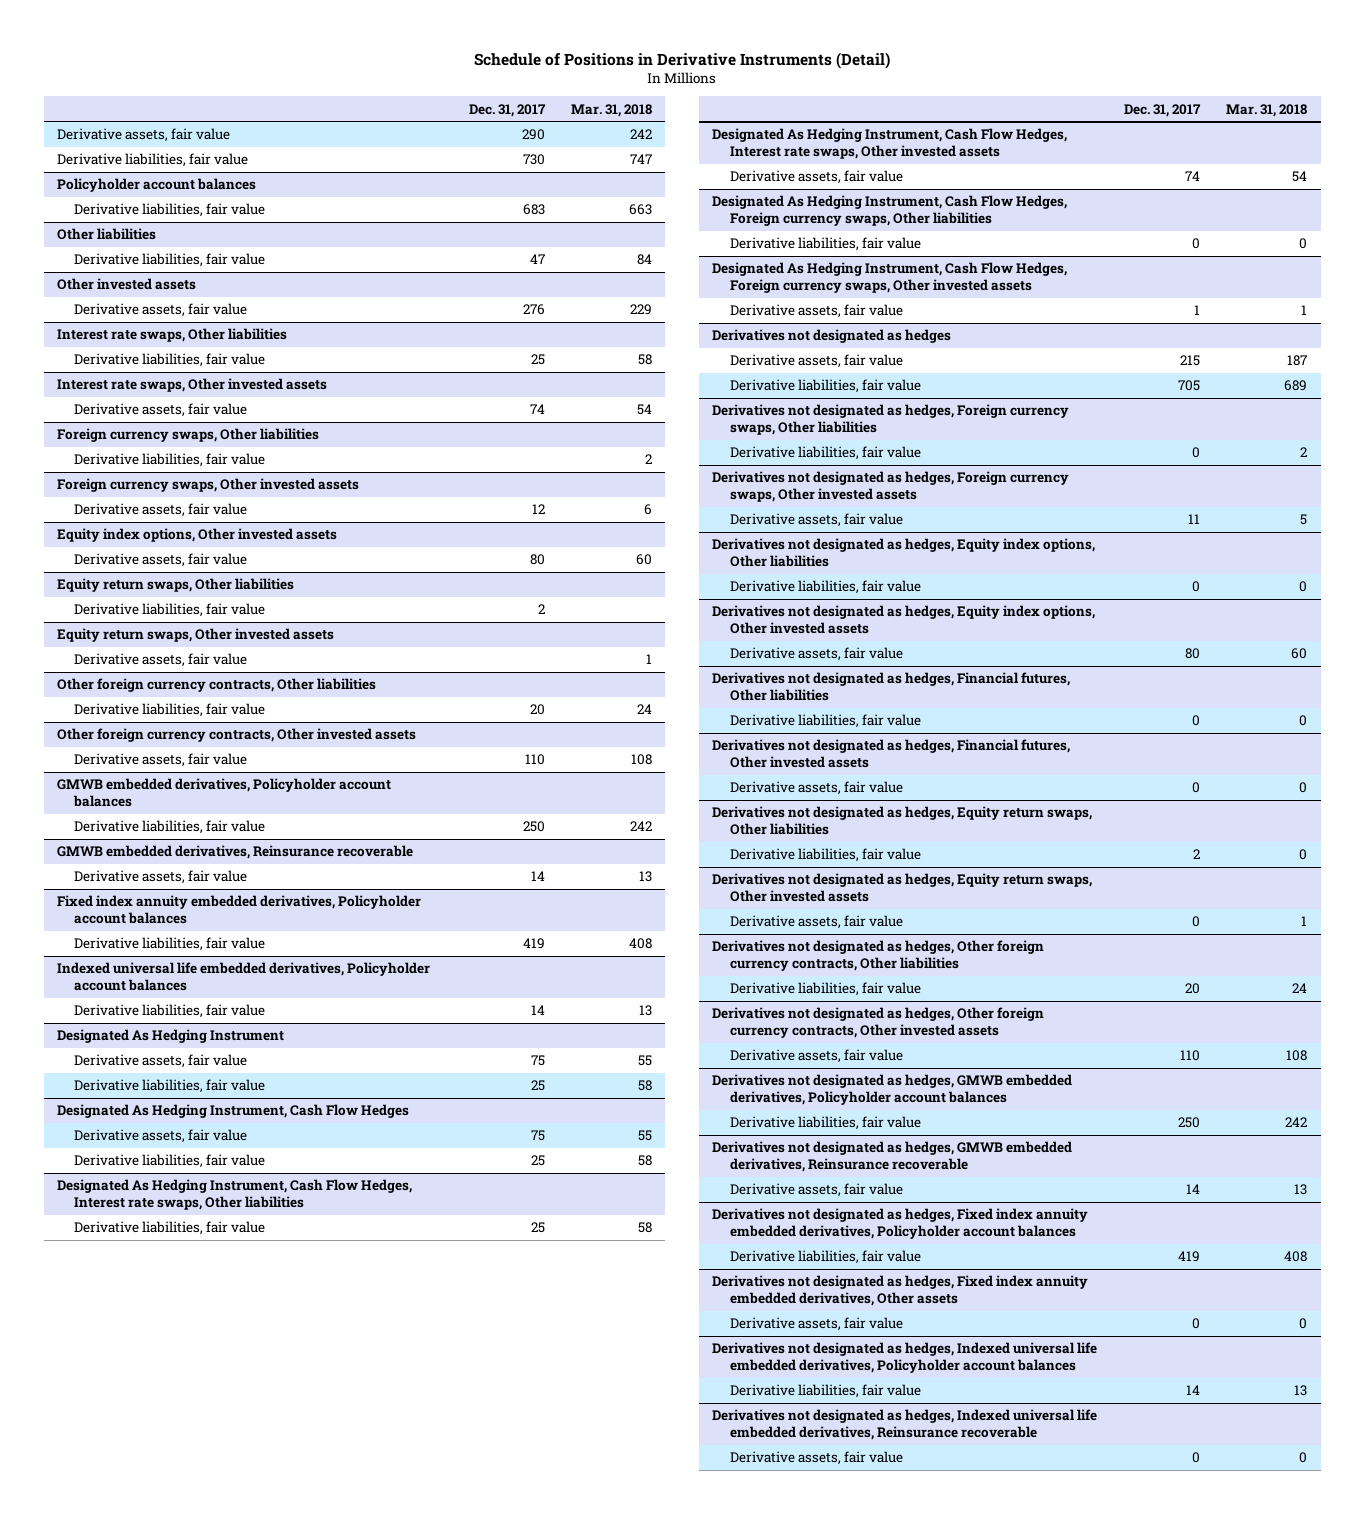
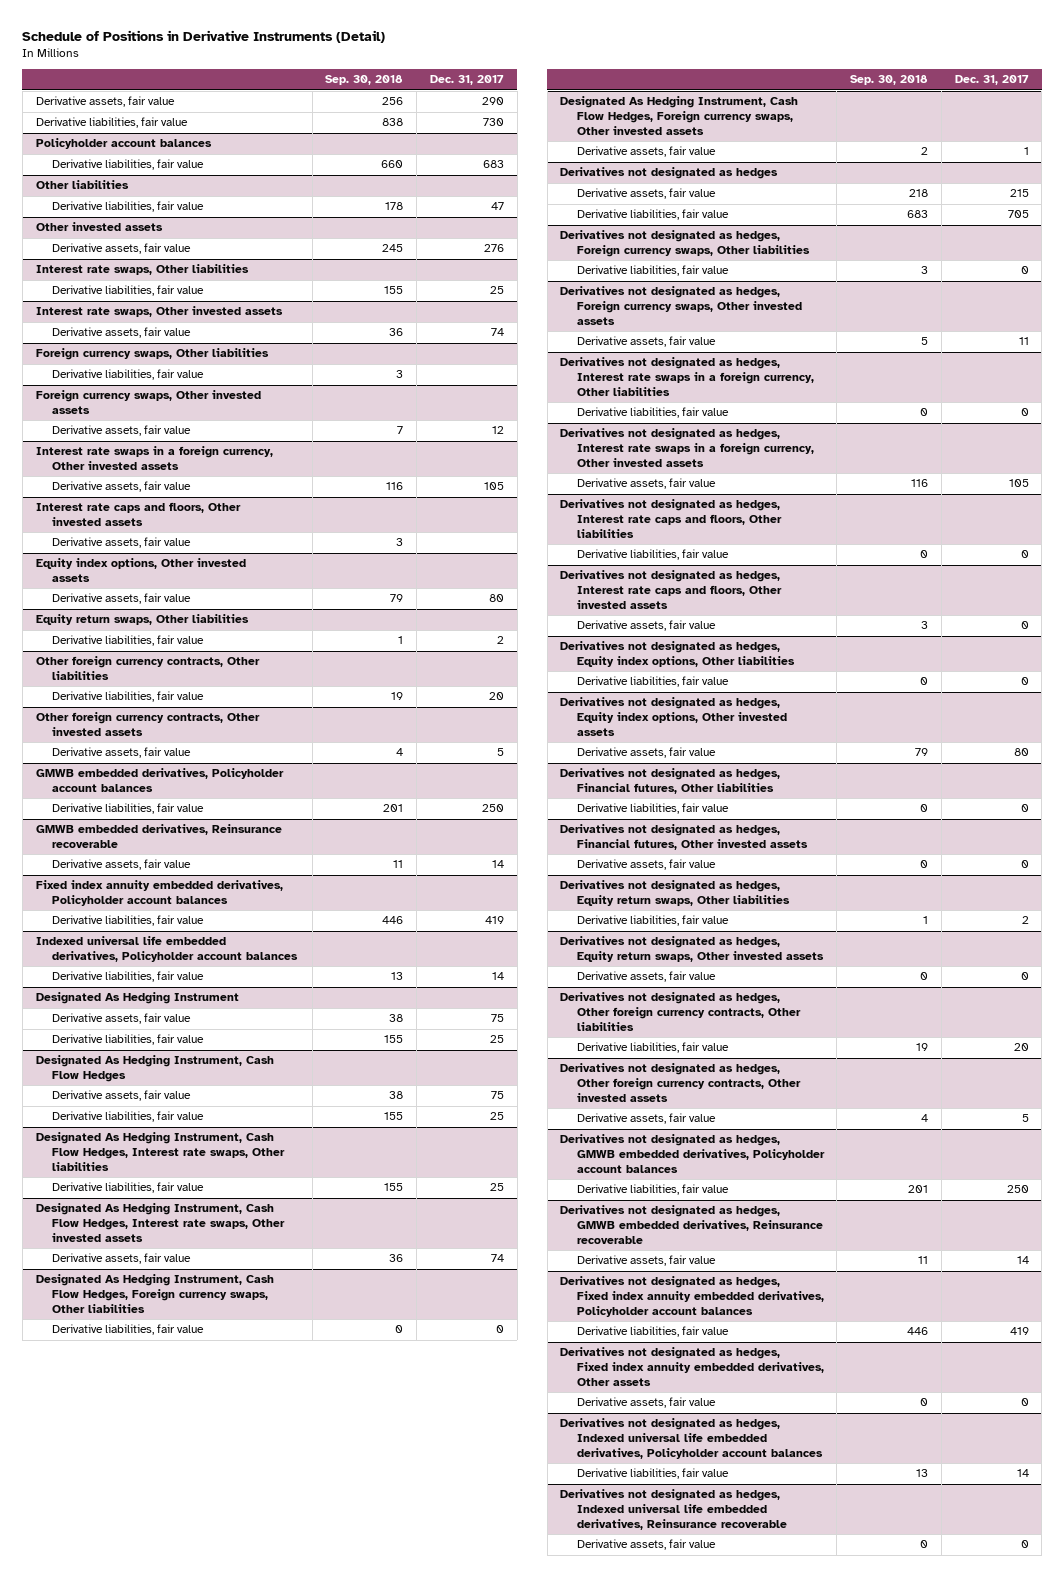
[571,103,653,117] Mar. 31, 2018 -> none
none -> [325,75,404,86] Sep. 30, 2018
none -> [35,446,273,470] Interest rate swaps in a foreign currency, Other invested assets
none -> [52,481,192,493] Derivative assets, fair value
none -> [35,502,241,526] Interest rate caps and floors, Other invested assets
none -> [52,537,192,549] Derivative assets, fair value
[57,628,335,643] Equity return swaps, Other invested assets -> none
[74,653,248,668] Derivative assets, fair value -> none
[524,754,545,766] 110 -> [496,748,504,757] 5
none -> [560,357,814,396] Derivatives not designated as hedges, Interest rate swaps in a foreign currency, Other liabilities
none -> [576,407,729,419] Derivative liabilities, fair value
none -> [560,428,814,467] Derivatives not designated as hedges, Interest rate swaps in a foreign currency, Other invested assets
none -> [576,478,716,490] Derivative assets, fair value
none -> [560,499,782,538] Derivatives not designated as hedges, Interest rate caps and floors, Other liabilities
none -> [576,549,729,561] Derivative liabilities, fair value
none -> [560,570,782,609] Derivatives not designated as hedges, Interest rate caps and floors, Other invested assets
none -> [576,620,716,632] Derivative assets, fair value
[1179,1050,1200,1062] 110 -> [1021,1114,1029,1123] 5

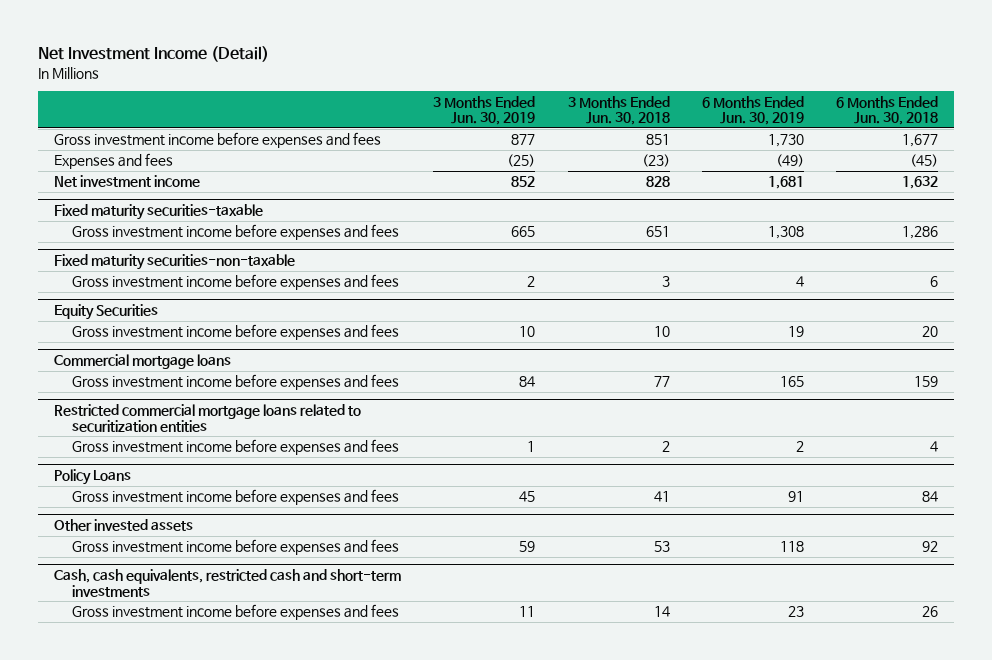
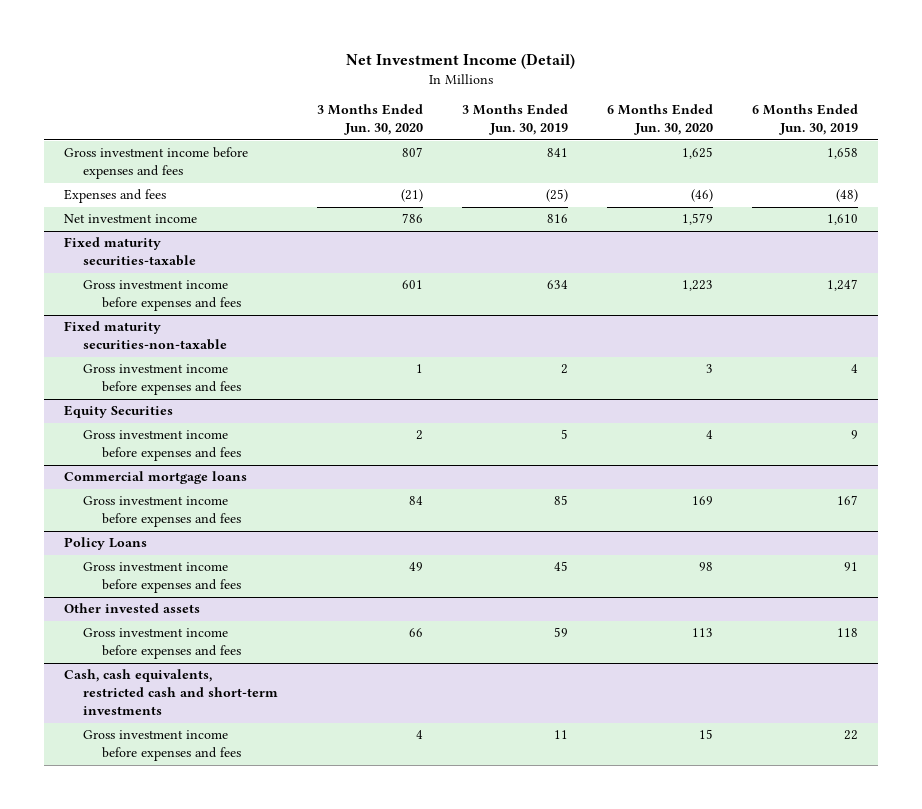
[567,95,670,126] 3 Months Ended Jun. 30, 2018 -> none
[836,95,939,126] 6 Months Ended Jun. 30, 2018 -> none
none -> [316,104,423,136] 3 Months Ended Jun. 30, 2020
none -> [607,104,714,136] 6 Months Ended Jun. 30, 2020
[511,134,536,146] 877 -> [547,148,569,158] 841
[767,134,804,148] 1,730 -> [827,147,859,160] 1,658
[775,154,804,168] (49) -> [836,189,859,203] (48)
[511,176,536,188] 852 -> [547,214,569,224] 816
[767,176,804,190] 1,681 -> [827,214,859,226] 1,610
[511,226,536,238] 665 -> [547,280,569,290] 634
[767,226,804,240] 1,308 -> [827,279,859,292] 1,247
[519,326,536,338] 10 -> [561,429,569,440] 5
[787,326,804,338] 19 -> [851,430,859,440] 9
[54,404,362,432] Restricted commercial mortgage loans related to securitization entities -> none
[71,439,399,456] Gross investment income before expenses and fees -> none
[519,376,536,388] 84 -> [554,495,569,506] 85
[779,376,804,388] 165 -> [837,495,859,506] 167
[787,606,804,618] 23 -> [844,730,859,741] 22

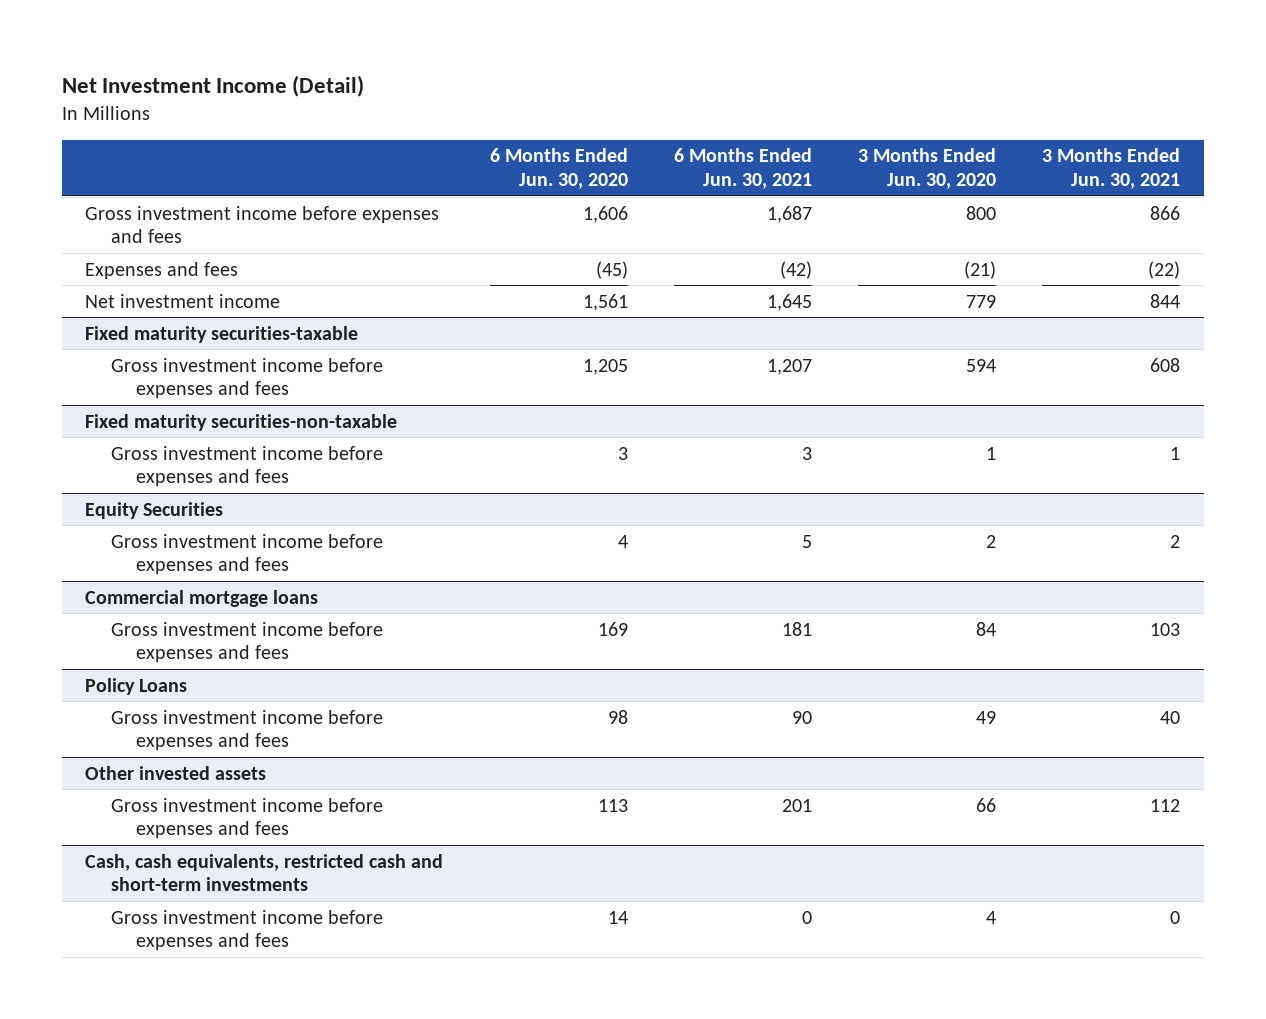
[462,104,569,136] 3 Months Ended Jun. 30, 2019 -> none
[752,104,859,136] 6 Months Ended Jun. 30, 2019 -> none
none -> [673,148,812,190] 6 Months Ended Jun. 30, 2021
none -> [1042,148,1181,190] 3 Months Ended Jun. 30, 2021
[401,147,423,158] 807 -> [966,205,997,220] 800
[682,147,714,160] 1,625 -> [582,205,628,223] 1,606
[691,189,714,203] (46) -> [595,260,628,279] (45)
[401,213,423,224] 786 -> [966,294,997,308] 779
[682,213,714,226] 1,579 -> [582,293,628,311] 1,561
[401,280,423,290] 601 -> [966,358,997,372] 594
[682,280,714,292] 1,223 -> [582,358,628,375] 1,205
[699,729,714,740] 15 -> [607,910,628,924] 14

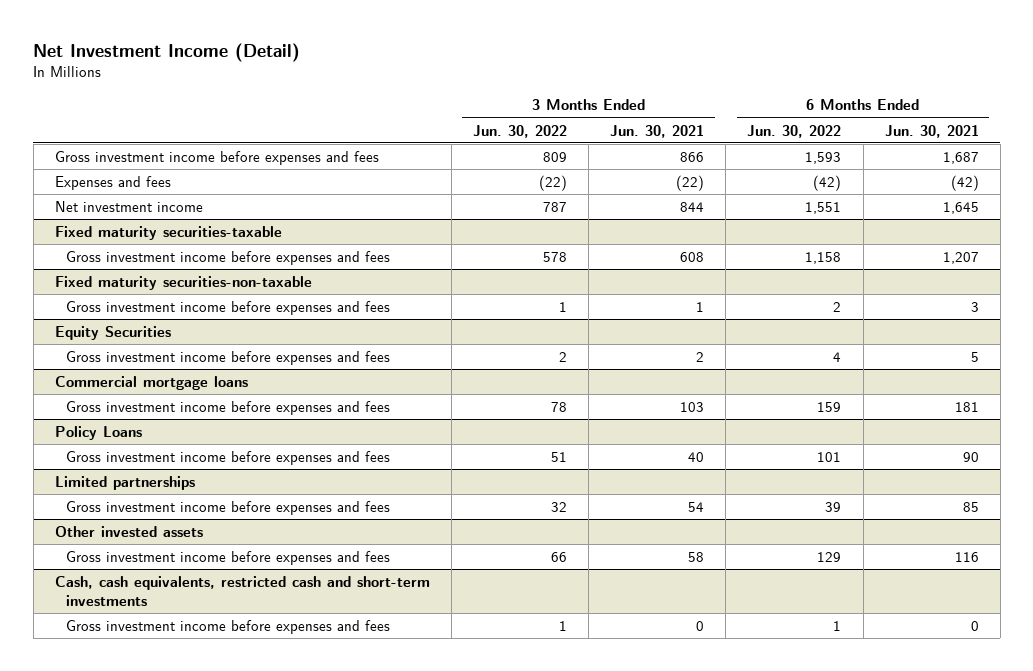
[489,148,628,190] 6 Months Ended Jun. 30, 2020 -> none
[858,148,997,190] 3 Months Ended Jun. 30, 2020 -> none
none -> [472,124,567,138] Jun. 30, 2022
none -> [747,124,842,138] Jun. 30, 2022
none -> [54,475,195,490] Limited partnerships
none -> [66,500,391,515] Gross investment income before expenses and fees
[781,798,812,812] 201 -> [954,551,979,562] 116
[1150,798,1181,812] 112 -> [688,551,705,562] 58

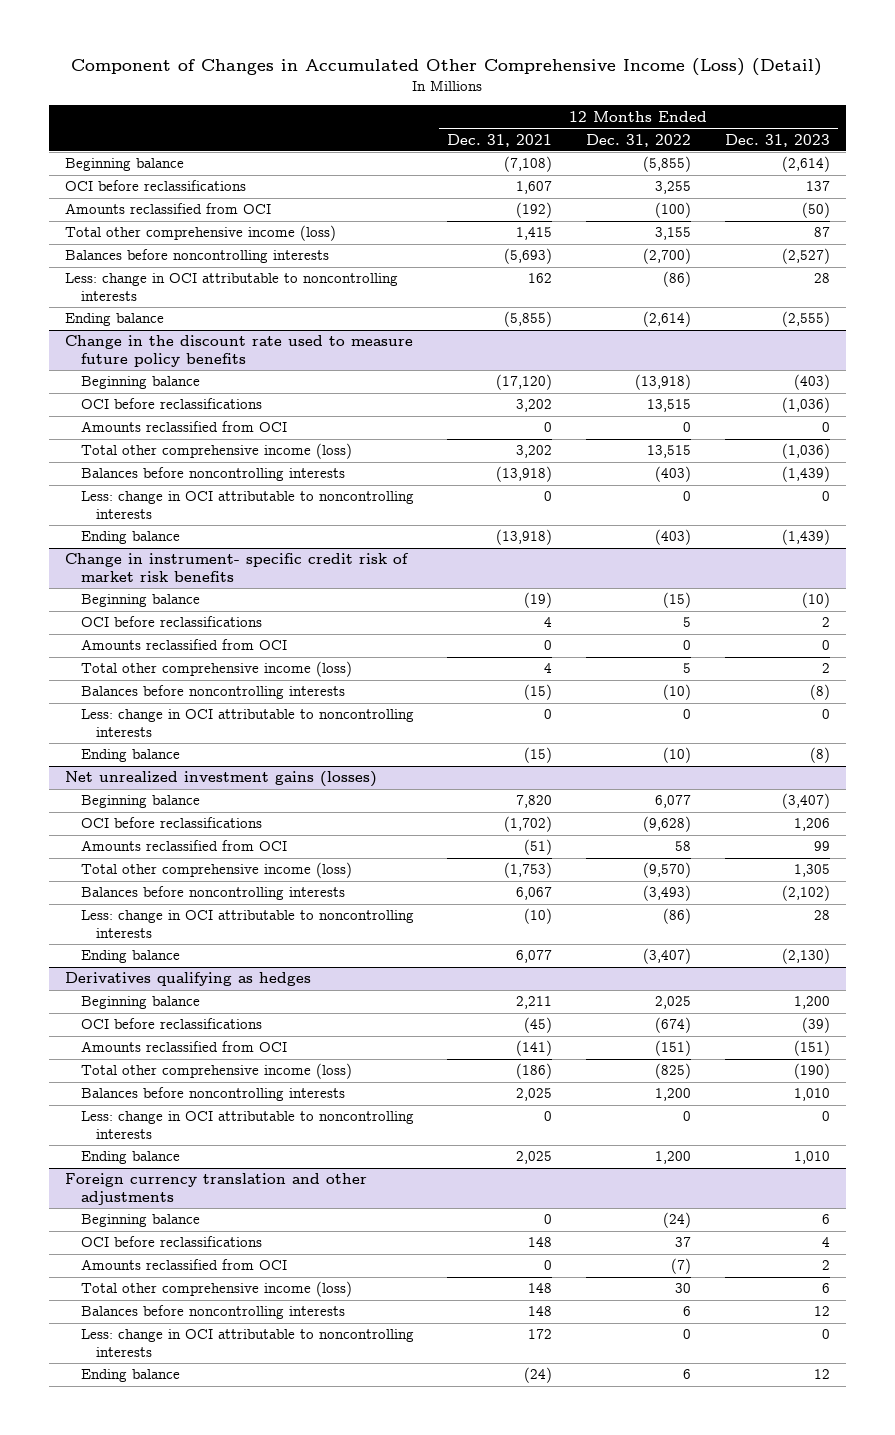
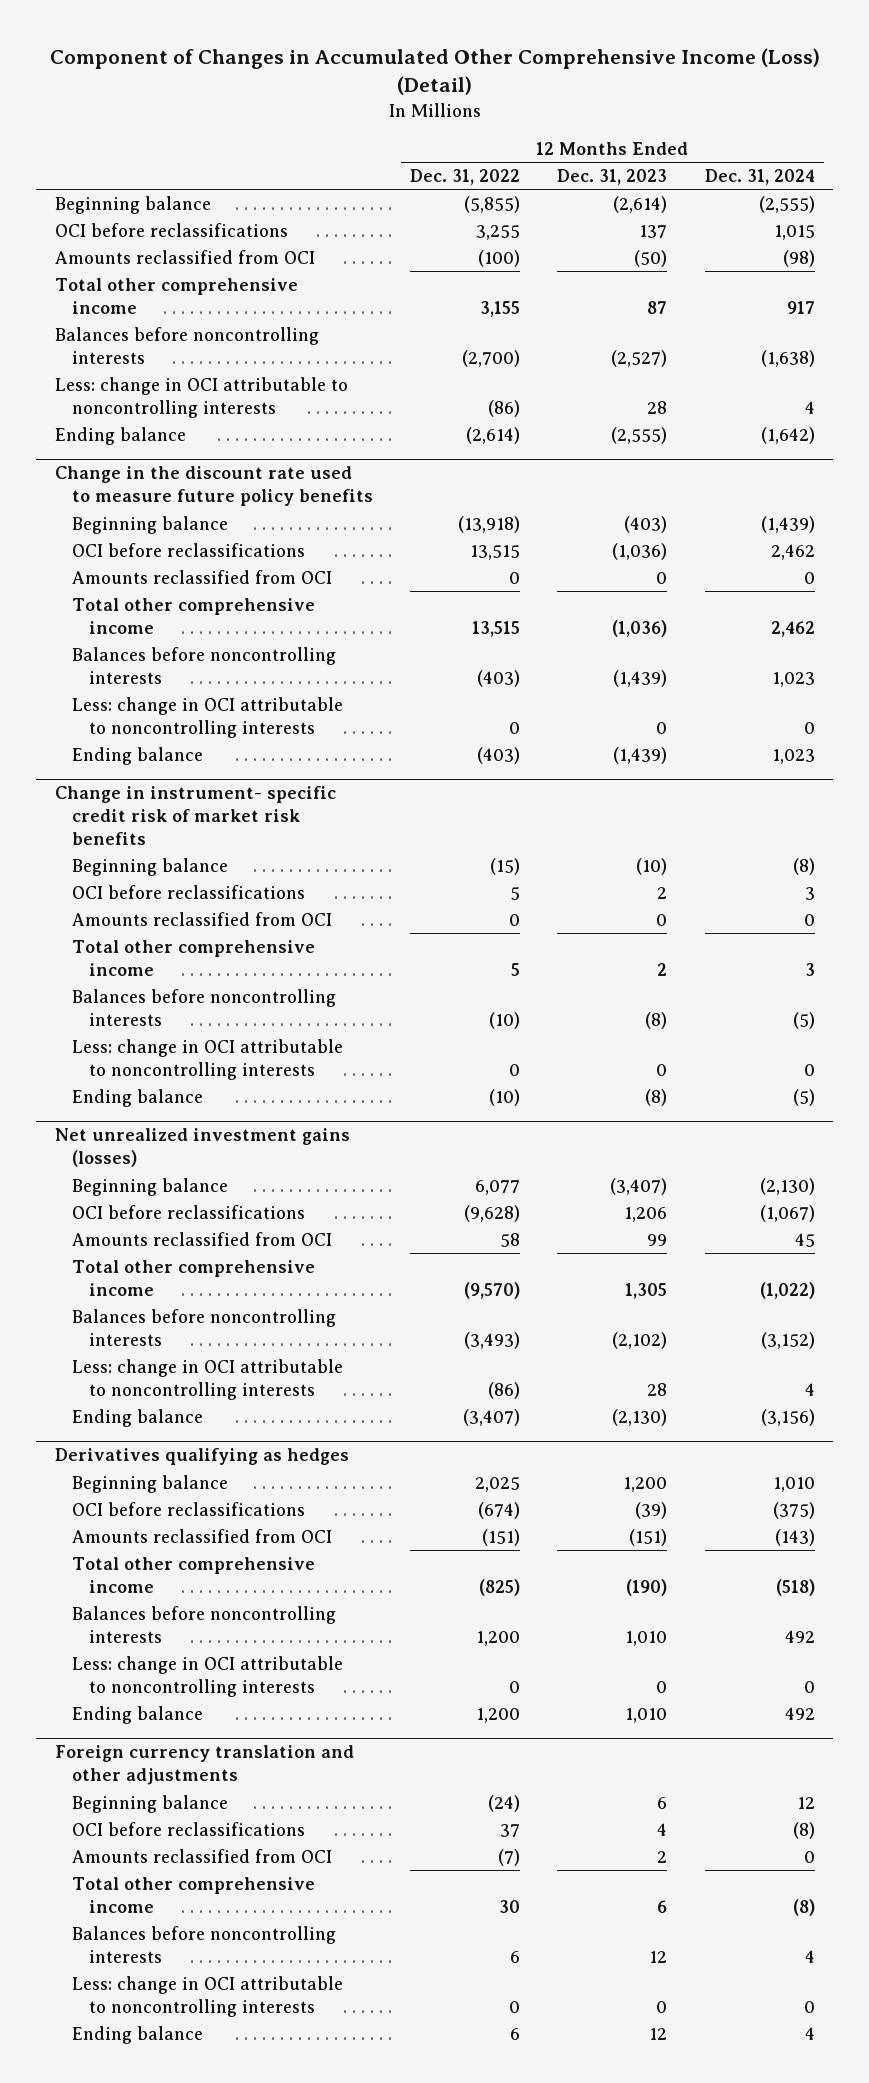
[447,133,553,147] Dec. 31, 2021 -> none
none -> [704,168,815,185] Dec. 31, 2024
[65,225,337,242] Total other comprehensive income (loss) -> [54,277,298,314] Total other comprehensive income
[80,443,352,460] Total other comprehensive income (loss) -> [71,597,315,634] Total other comprehensive income
[80,661,352,678] Total other comprehensive income (loss) -> [71,939,315,976] Total other comprehensive income
[80,862,352,879] Total other comprehensive income (loss) -> [71,1259,315,1296] Total other comprehensive income
[80,1063,352,1080] Total other comprehensive income (loss) -> [71,1556,315,1593] Total other comprehensive income
[80,1281,352,1298] Total other comprehensive income (loss) -> [71,1876,315,1913] Total other comprehensive income

